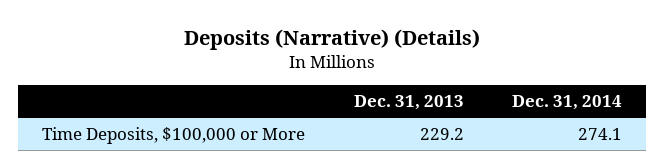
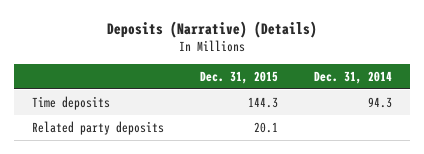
[353,95,464,111] Dec. 31, 2013 -> none
none -> [200,71,279,85] Dec. 31, 2015
[42,127,306,145] Time Deposits, $100,000 or More -> [31,95,110,110] Time deposits
[577,128,622,141] 274.1 -> [368,96,393,108] 94.3
none -> [31,120,164,135] Related party deposits

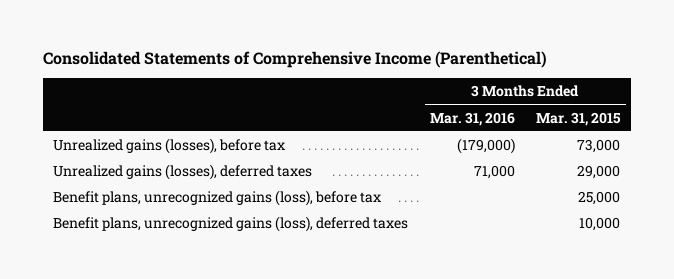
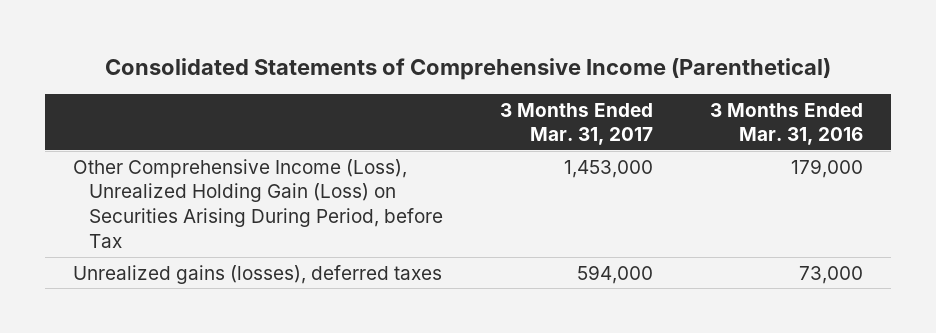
[536,111,622,126] Mar. 31, 2015 -> none
none -> [500,102,654,146] 3 Months Ended Mar. 31, 2017
[53,190,382,207] Benefit plans, unrecognized gains (loss), before tax -> none
[53,216,409,233] Benefit plans, unrecognized gains (loss), deferred taxes -> none
[53,138,286,155] Unrealized gains (losses), before tax -> [73,158,444,249] Other Comprehensive Income (Loss), Unrealized Holding Gain (Loss) on Securities Arising During Period, before Tax
[456,138,515,155] (179,000) -> [790,158,863,178] 179,000
[473,165,515,180] 71,000 -> [798,265,863,284] 73,000

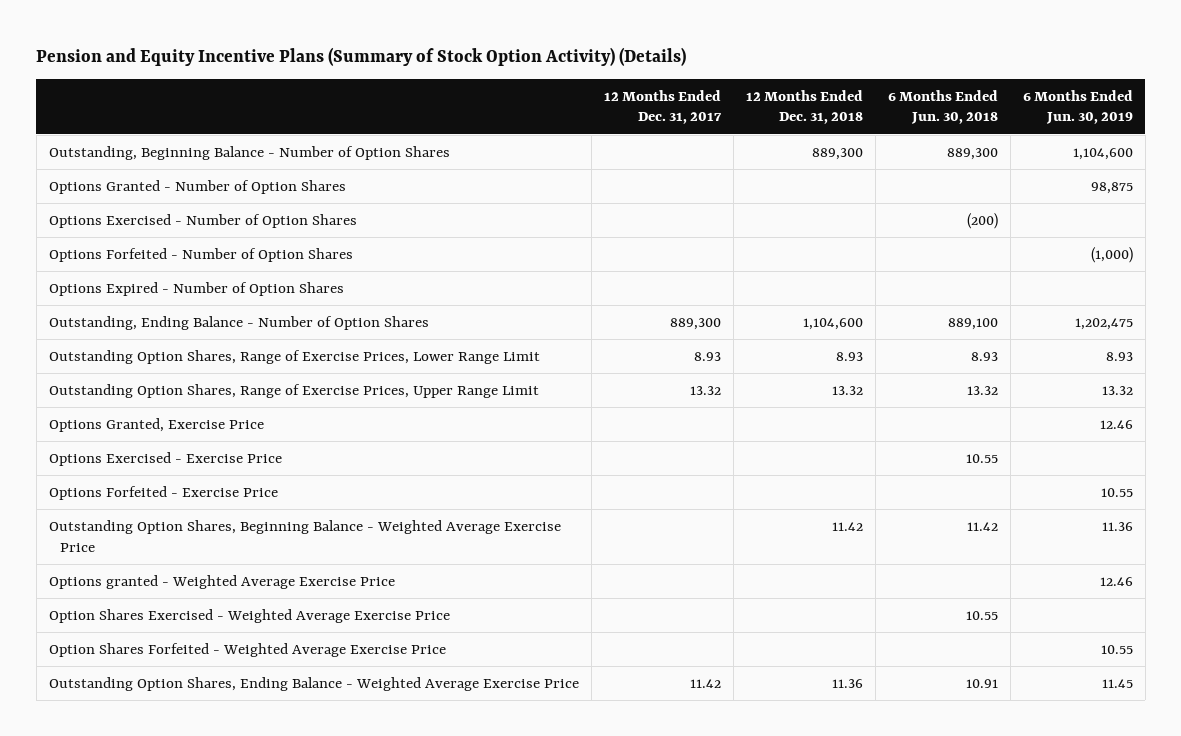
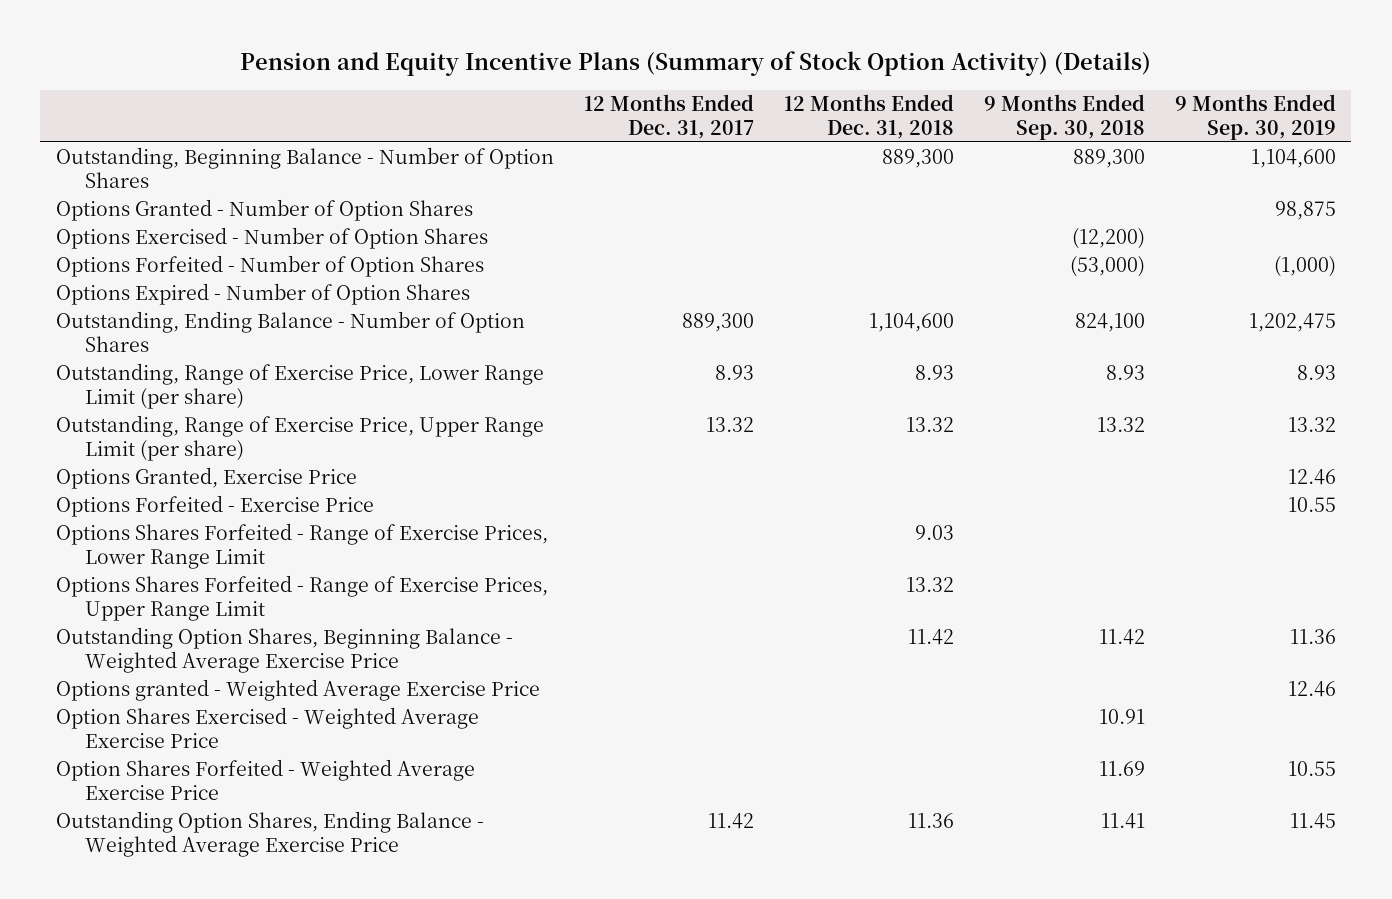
[887,89,998,125] 6 Months Ended Jun. 30, 2018 -> none
[1022,89,1133,125] 6 Months Ended Jun. 30, 2019 -> none
none -> [984,94,1146,140] 9 Months Ended Sep. 30, 2018
none -> [1175,94,1337,140] 9 Months Ended Sep. 30, 2019
[48,349,540,364] Outstanding Option Shares, Range of Exercise Prices, Lower Range Limit -> [55,363,544,409] Outstanding, Range of Exercise Price, Lower Range Limit (per share)
[48,383,539,398] Outstanding Option Shares, Range of Exercise Prices, Upper Range Limit -> [55,415,544,461] Outstanding, Range of Exercise Price, Upper Range Limit (per share)
[48,451,282,466] Options Exercised - Exercise Price -> none
none -> [55,523,548,569] Options Shares Forfeited - Range of Exercise Prices, Lower Range Limit
none -> [55,575,548,621] Options Shares Forfeited - Range of Exercise Prices, Upper Range Limit

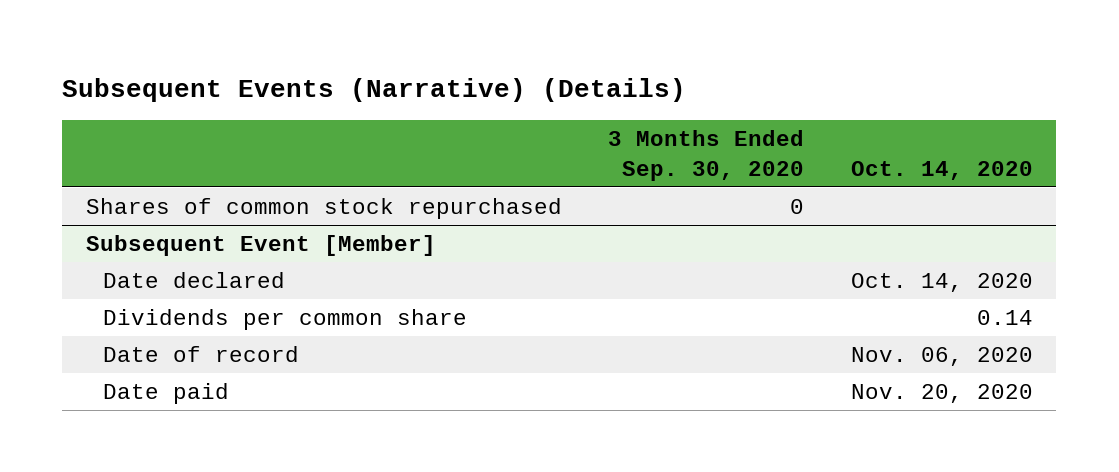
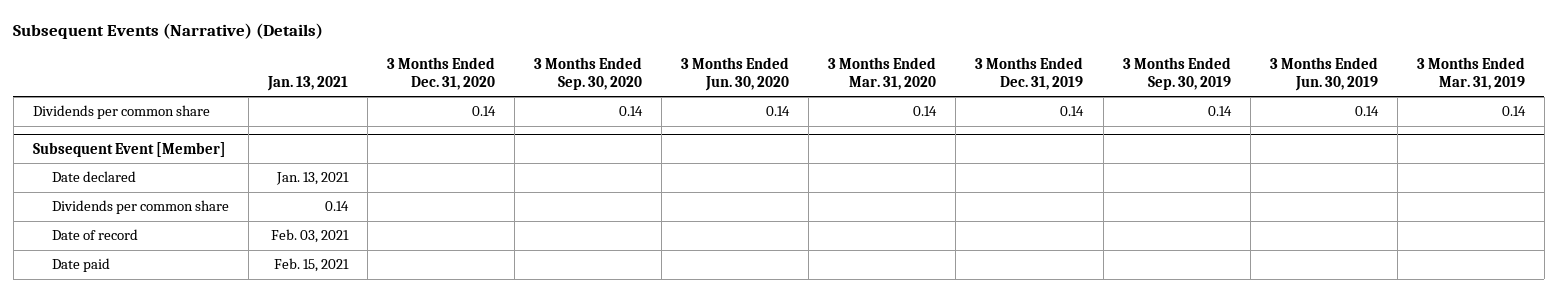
[851,160,1034,180] Oct. 14, 2020 -> none
none -> [267,75,349,91] Jan. 13, 2021
none -> [387,56,496,90] 3 Months Ended Dec. 31, 2020
none -> [681,56,790,91] 3 Months Ended Jun. 30, 2020
none -> [828,56,937,90] 3 Months Ended Mar. 31, 2020
none -> [975,56,1084,90] 3 Months Ended Dec. 31, 2019
none -> [1122,56,1231,90] 3 Months Ended Sep. 30, 2019
none -> [1269,56,1378,91] 3 Months Ended Jun. 30, 2019
none -> [1416,56,1525,90] 3 Months Ended Mar. 31, 2019
[85,198,562,220] Shares of common stock repurchased -> none
none -> [32,105,210,120] Dividends per common share

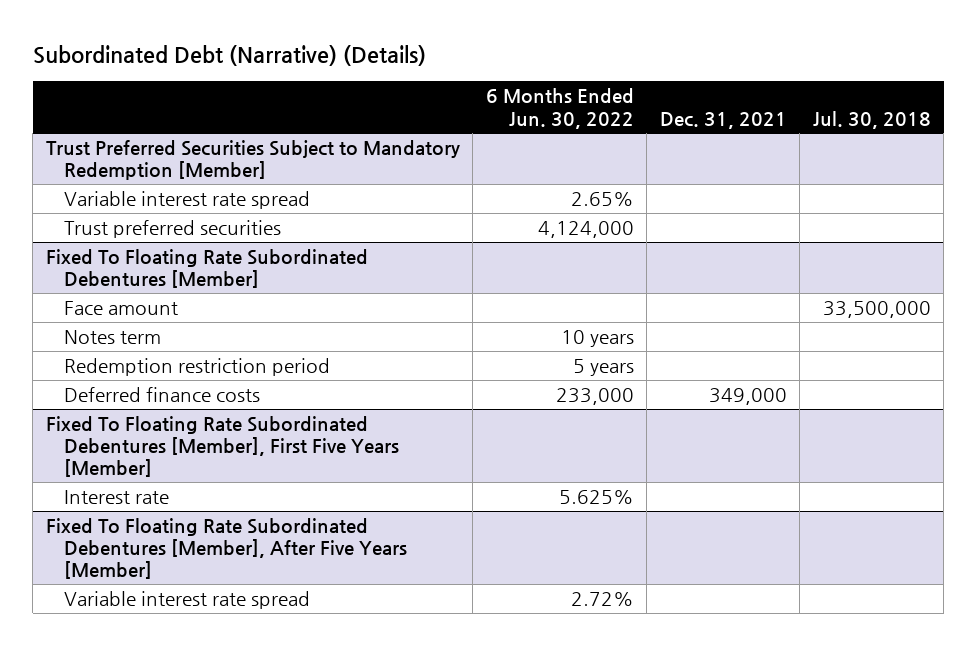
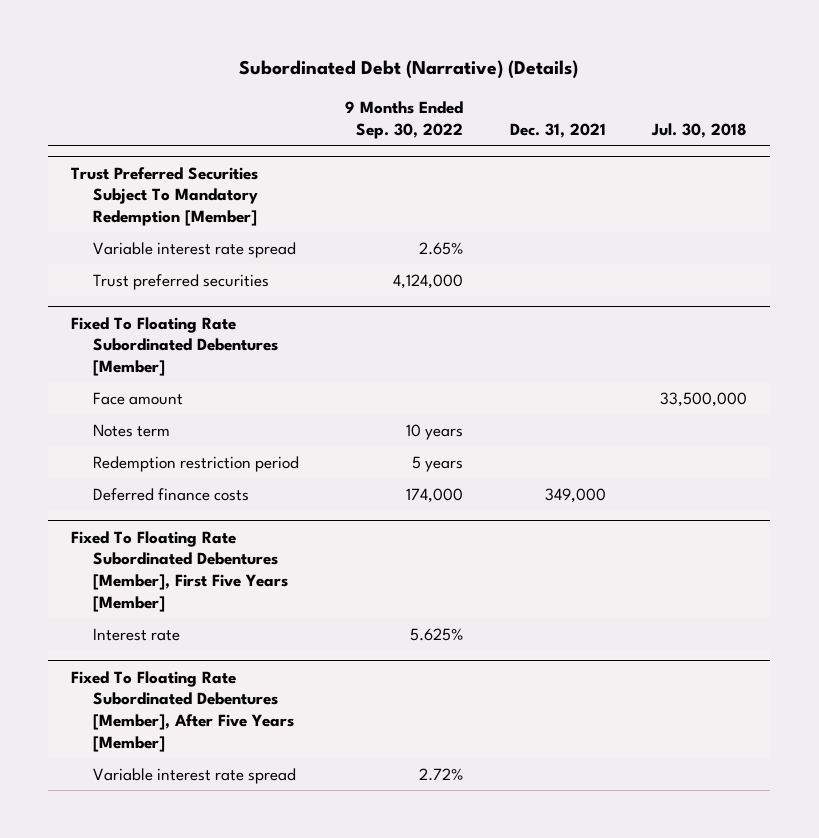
[485,88,634,129] 6 Months Ended Jun. 30, 2022 -> none
none -> [345,101,464,139] 9 Months Ended Sep. 30, 2022
[45,140,460,181] Trust Preferred Securities Subject to Mandatory Redemption [Member] -> [71,166,259,226] Trust Preferred Securities Subject To Mandatory Redemption [Member]

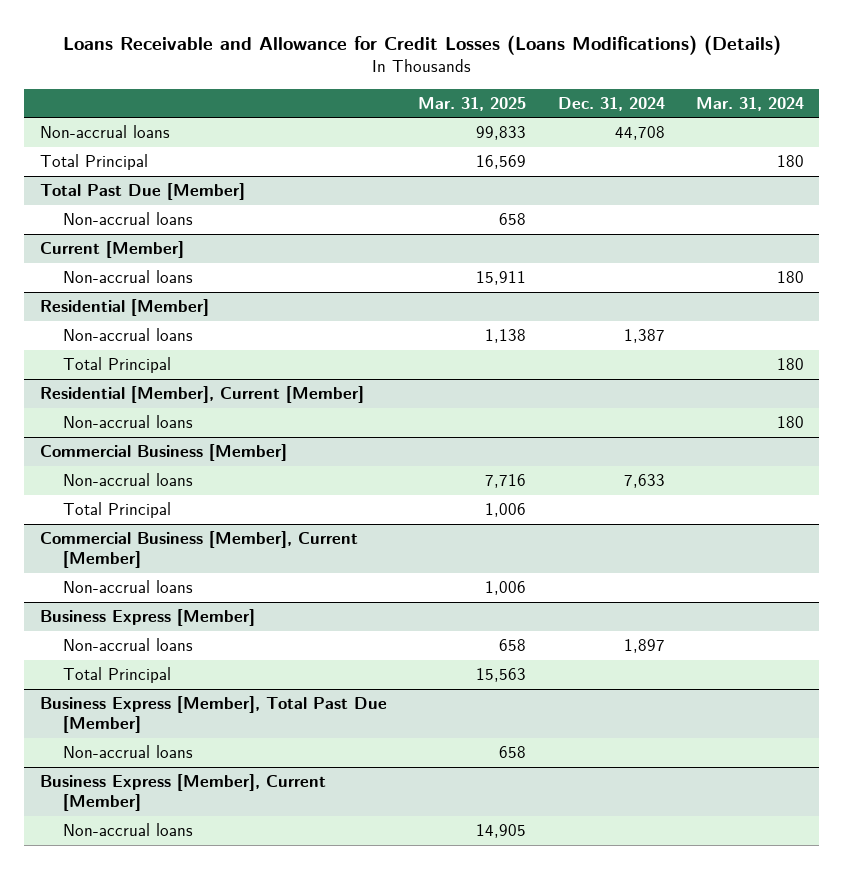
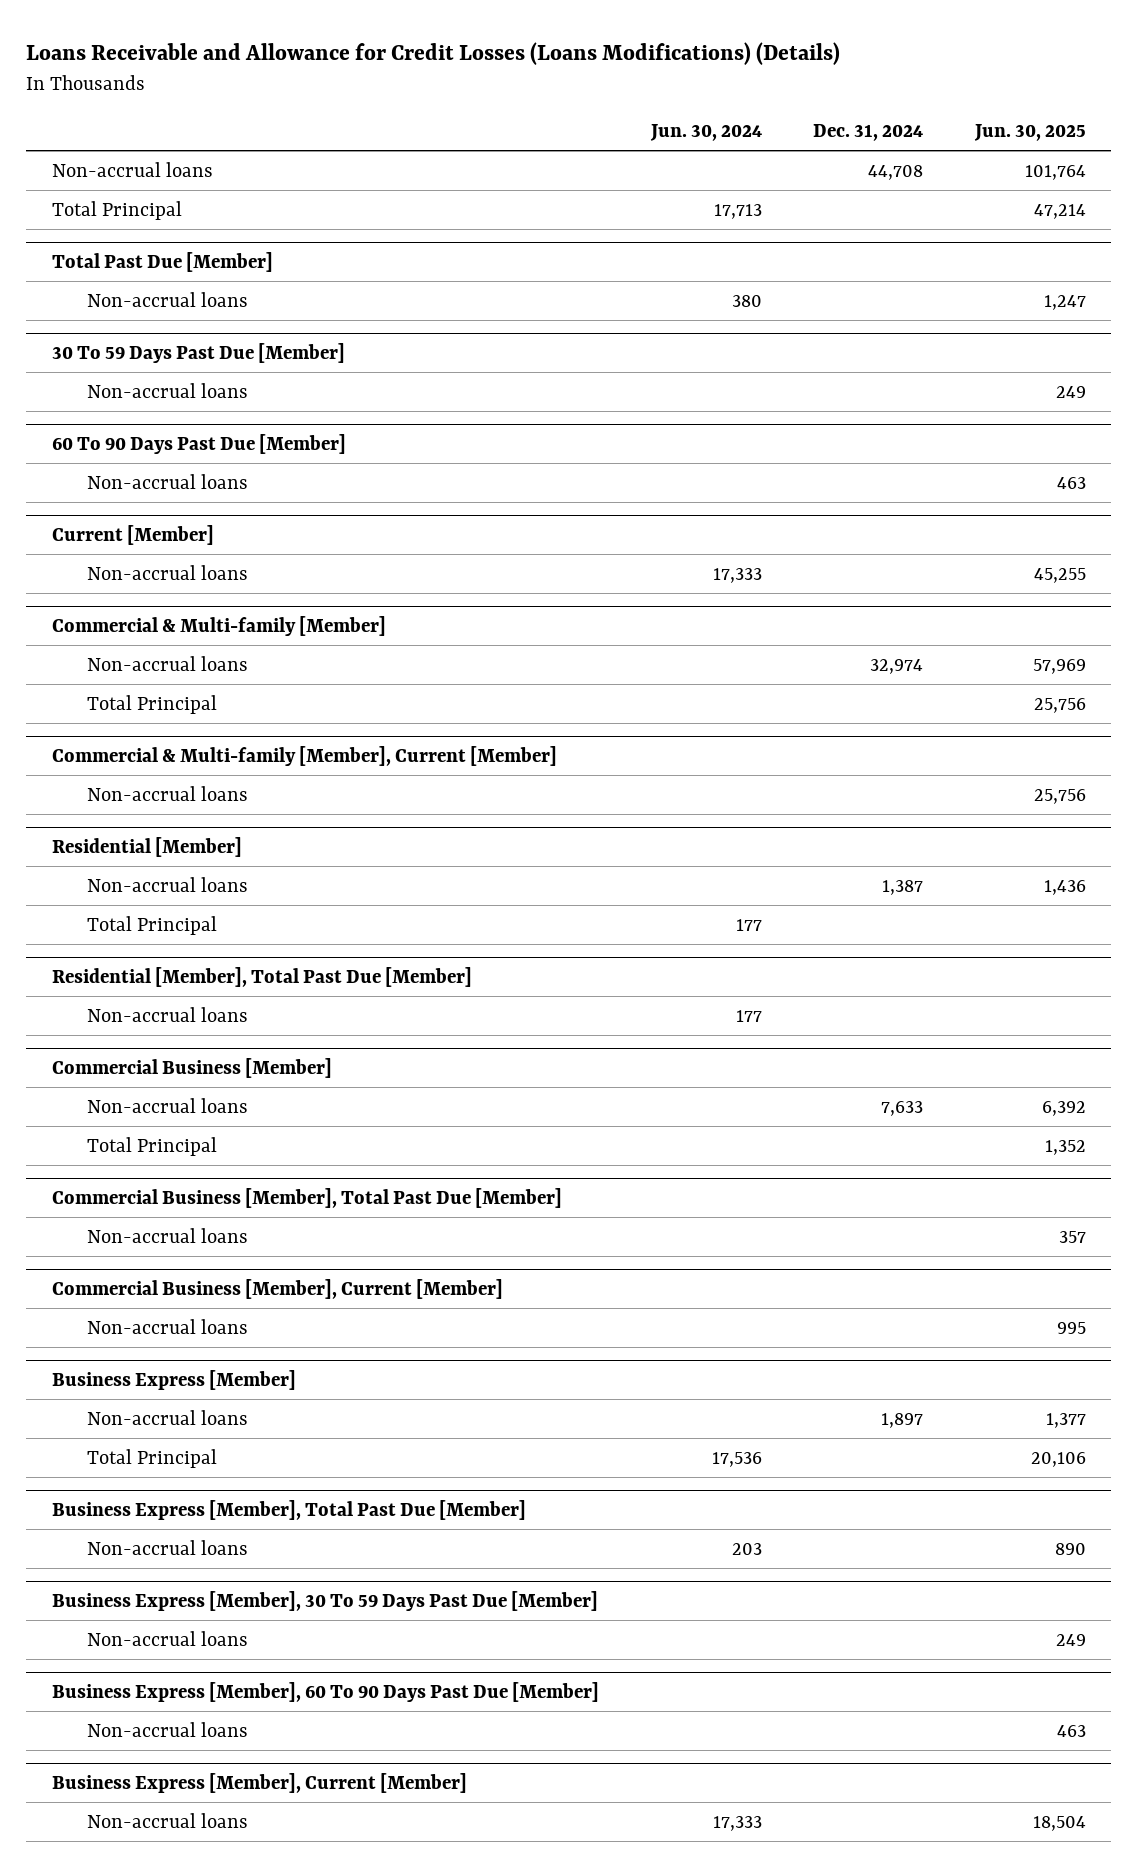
[418,96,527,111] Mar. 31, 2025 -> none
[695,96,804,111] Mar. 31, 2024 -> none
none -> [649,124,762,142] Jun. 30, 2024
none -> [973,124,1086,142] Jun. 30, 2025
none -> [52,343,346,364] 30 To 59 Days Past Due [Member]
none -> [86,382,248,398] Non-accrual loans
none -> [52,434,347,455] 60 To 90 Days Past Due [Member]
none -> [86,473,248,489] Non-accrual loans
none -> [52,616,387,637] Commercial & Multi-family [Member]
none -> [86,655,248,671] Non-accrual loans
none -> [86,694,217,714] Total Principal
none -> [52,746,558,767] Commercial & Multi-family [Member], Current [Member]
none -> [86,785,248,801] Non-accrual loans
[39,386,364,404] Residential [Member], Current [Member] -> none
[63,415,194,429] Non-accrual loans -> none
none -> [52,967,473,988] Residential [Member], Total Past Due [Member]
none -> [86,1006,248,1022] Non-accrual loans
none -> [52,1188,563,1209] Commercial Business [Member], Total Past Due [Member]
none -> [86,1227,248,1243] Non-accrual loans
none -> [52,1591,599,1612] Business Express [Member], 30 To 59 Days Past Due [Member]
none -> [86,1630,248,1646] Non-accrual loans
none -> [52,1682,600,1703] Business Express [Member], 60 To 90 Days Past Due [Member]
none -> [86,1721,248,1737] Non-accrual loans

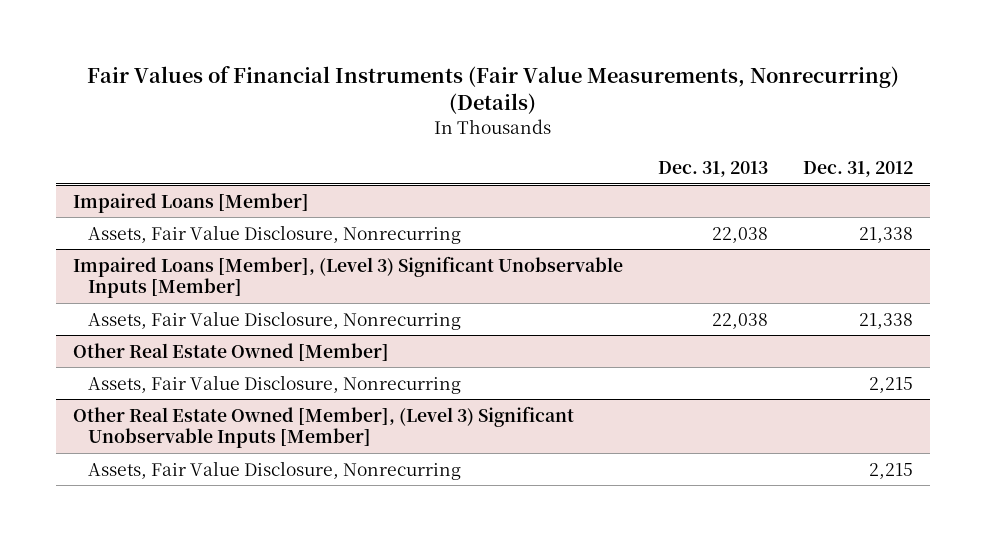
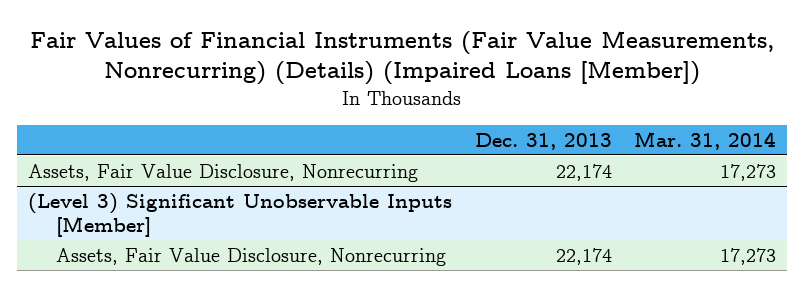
[86,65,899,115] Fair Values of Financial Instruments (Fair Value Measurements, Nonrecurring) (Details) -> [30,30,775,86] Fair Values of Financial Instruments (Fair Value Measurements, Nonrecurring) (Details) (Impaired Loans [Member])
[802,160,913,177] Dec. 31, 2012 -> none
none -> [634,130,777,150] Mar. 31, 2014
[73,192,310,213] Impaired Loans [Member] -> none
[87,224,461,244] Assets, Fair Value Disclosure, Nonrecurring -> none
[73,342,390,361] Other Real Estate Owned [Member] -> none
[87,374,461,394] Assets, Fair Value Disclosure, Nonrecurring -> none
[73,405,575,448] Other Real Estate Owned [Member], (Level 3) Significant Unobservable Inputs [Member] -> none
[87,460,461,480] Assets, Fair Value Disclosure, Nonrecurring -> none
none -> [28,163,419,182] Assets, Fair Value Disclosure, Nonrecurring
[73,255,624,298] Impaired Loans [Member], (Level 3) Significant Unobservable Inputs [Member] -> [28,192,453,237] (Level 3) Significant Unobservable Inputs [Member]
[711,312,768,329] 22,038 -> [555,247,612,265] 22,174

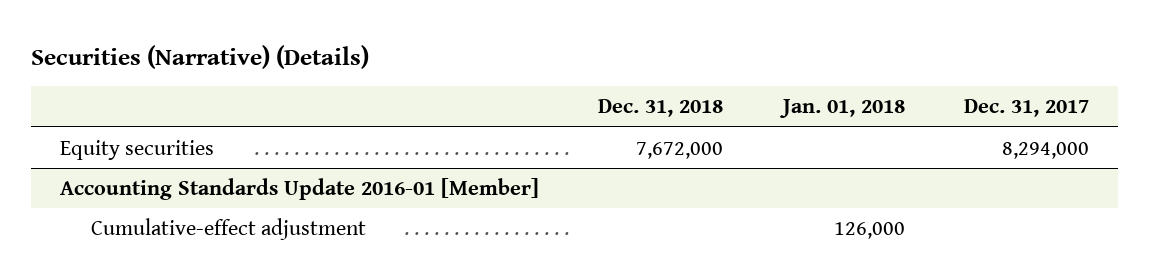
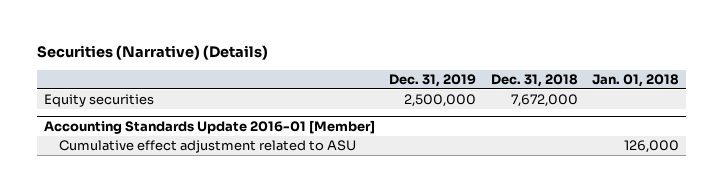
[963,99,1089,118] Dec. 31, 2017 -> none
none -> [389,73,477,87] Dec. 31, 2019
[90,217,366,240] Cumulative-effect adjustment -> [58,140,356,154] Cumulative effect adjustment related to ASU

